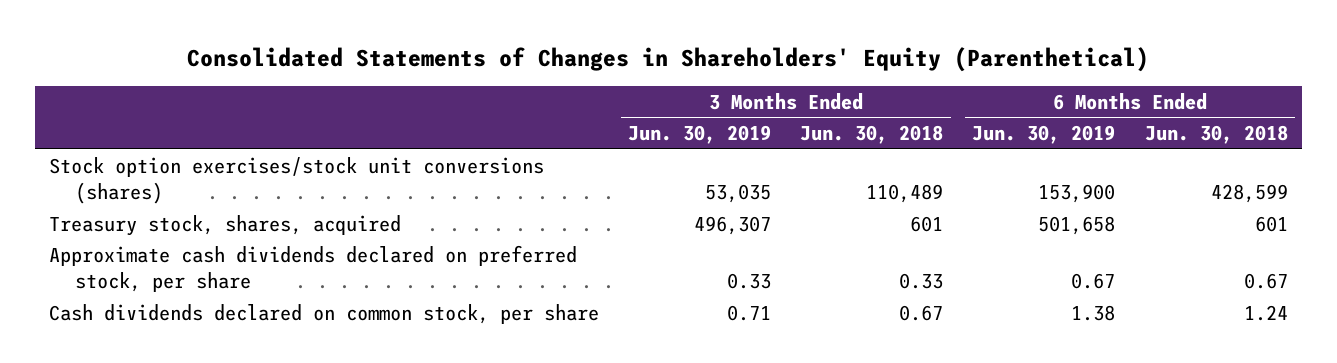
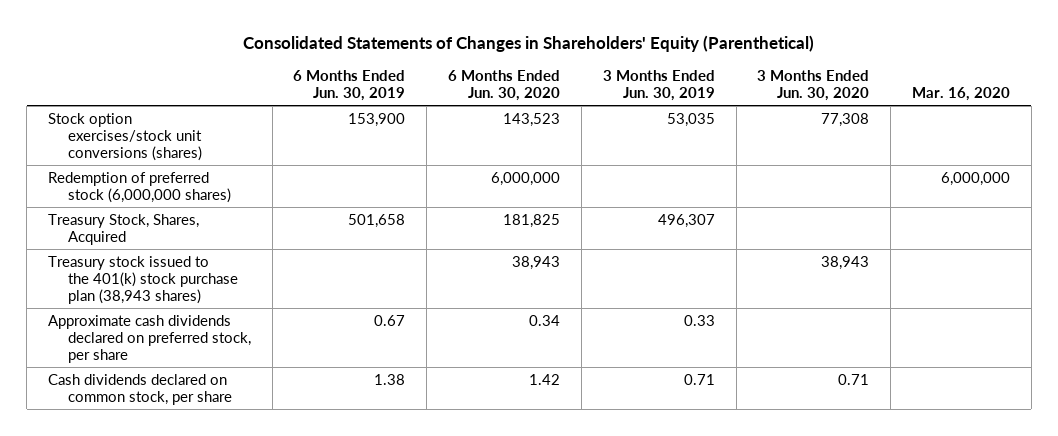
[800,125,944,145] Jun. 30, 2018 -> none
[1144,125,1288,145] Jun. 30, 2018 -> none
none -> [448,69,561,101] 6 Months Ended Jun. 30, 2020
none -> [757,69,870,101] 3 Months Ended Jun. 30, 2020
none -> [911,86,1010,101] Mar. 16, 2020
none -> [47,171,231,203] Redemption of preferred stock (6,000,000 shares)
[49,214,402,236] Treasury stock, shares, acquired -> [47,213,199,245] Treasury Stock, Shares, Acquired
none -> [47,255,238,304] Treasury stock issued to the 401(k) stock purchase plan (38,943 shares)

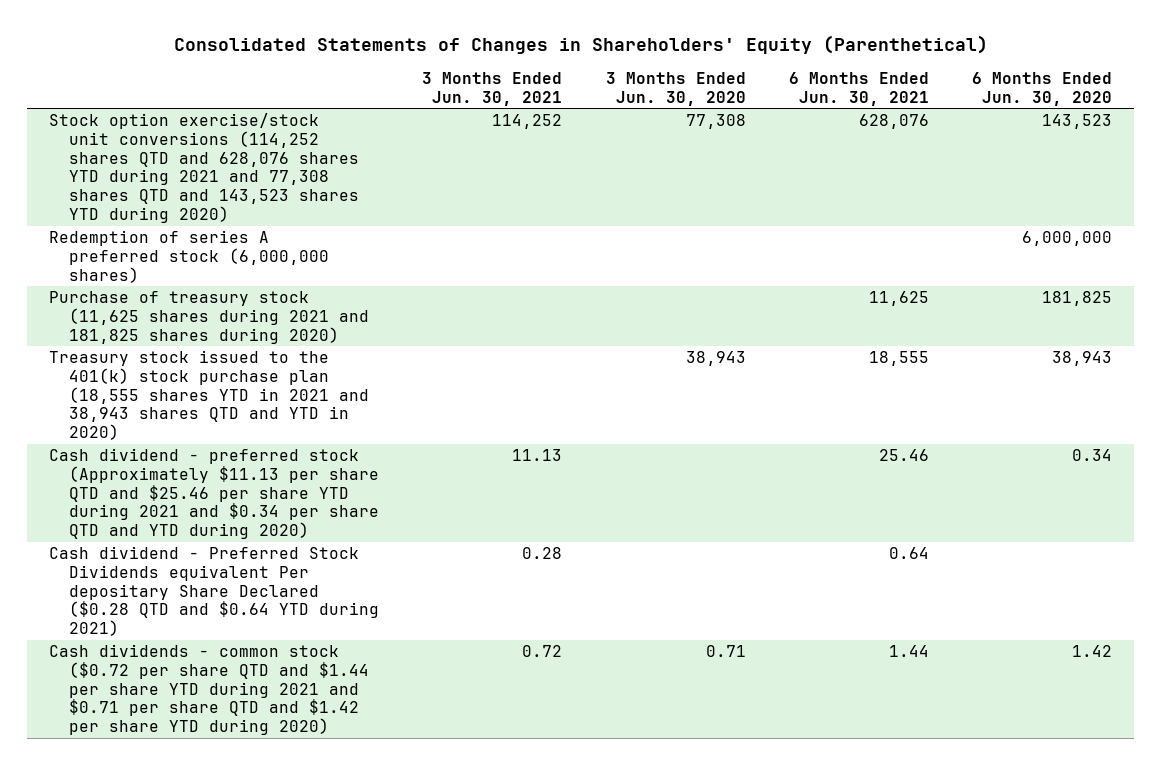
[293,69,406,101] 6 Months Ended Jun. 30, 2019 -> none
[602,69,715,101] 3 Months Ended Jun. 30, 2019 -> none
[911,86,1010,101] Mar. 16, 2020 -> none
none -> [422,71,563,106] 3 Months Ended Jun. 30, 2021
none -> [788,71,929,106] 6 Months Ended Jun. 30, 2021
[47,112,202,161] Stock option exercises/stock unit conversions (shares) -> [48,113,359,223] Stock option exercise/stock unit conversions (114,252 shares QTD and 628,076 shares YTD during 2021 and 77,308 shares QTD and 143,523 shares YTD during 2020)
[47,171,231,203] Redemption of preferred stock (6,000,000 shares) -> [48,230,329,283] Redemption of series A preferred stock (6,000,000 shares)
[47,213,199,245] Treasury Stock, Shares, Acquired -> [48,291,369,344] Purchase of treasury stock (11,625 shares during 2021 and 181,825 shares during 2020)
[47,255,238,304] Treasury stock issued to the 401(k) stock purchase plan (38,943 shares) -> [48,350,369,441] Treasury stock issued to the 401(k) stock purchase plan (18,555 shares YTD in 2021 and 38,943 shares QTD and YTD in 2020)
[47,314,251,363] Approximate cash dividends declared on preferred stock, per share -> [48,448,379,540] Cash dividend - preferred stock (Approximately $11.13 per share QTD and $25.46 per share YTD during 2021 and $0.34 per share QTD and YTD during 2020)
none -> [48,546,379,637] Cash dividend - Preferred Stock Dividends equivalent Per depositary Share Declared ($0.28 QTD and $0.64 YTD during 2021)
[47,373,232,405] Cash dividends declared on common stock, per share -> [48,644,369,736] Cash dividends - common stock ($0.72 per share QTD and $1.44 per share YTD during 2021 and $0.71 per share QTD and $1.42 per share YTD during 2020)

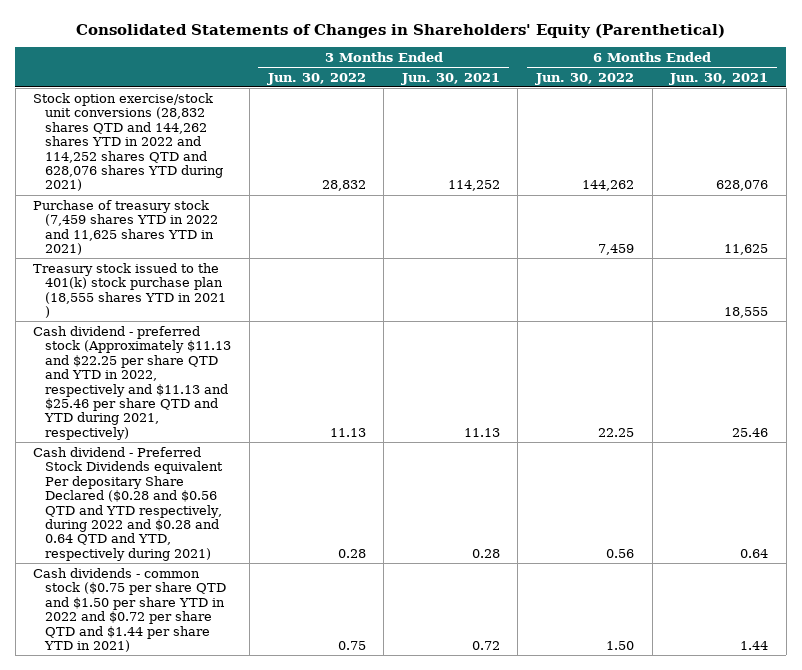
[605,71,746,106] 3 Months Ended Jun. 30, 2020 -> none
[972,71,1113,106] 6 Months Ended Jun. 30, 2020 -> none
none -> [266,72,366,85] Jun. 30, 2022
none -> [535,72,635,85] Jun. 30, 2022
[48,230,329,283] Redemption of series A preferred stock (6,000,000 shares) -> none
[48,113,359,223] Stock option exercise/stock unit conversions (114,252 shares QTD and 628,076 shares YTD during 2021 and 77,308 shares QTD and 143,523 shares YTD during 2020) -> [33,92,224,192] Stock option exercise/stock unit conversions (28,832 shares QTD and 144,262 shares YTD in 2022 and 114,252 shares QTD and 628,076 shares YTD during 2021)
[48,291,369,344] Purchase of treasury stock (11,625 shares during 2021 and 181,825 shares during 2020) -> [33,199,219,256] Purchase of treasury stock (7,459 shares YTD in 2022 and 11,625 shares YTD in 2021)
[48,350,369,441] Treasury stock issued to the 401(k) stock purchase plan (18,555 shares YTD in 2021 and 38,943 shares QTD and YTD in 2020) -> [33,262,227,319] Treasury stock issued to the 401(k) stock purchase plan (18,555 shares YTD in 2021 )
[48,448,379,540] Cash dividend - preferred stock (Approximately $11.13 per share QTD and $25.46 per share YTD during 2021 and $0.34 per share QTD and YTD during 2020) -> [33,325,232,440] Cash dividend - preferred stock (Approximately $11.13 and $22.25 per share QTD and YTD in 2022, respectively and $11.13 and $25.46 per share QTD and YTD during 2021, respectively)
[48,546,379,637] Cash dividend - Preferred Stock Dividends equivalent Per depositary Share Declared ($0.28 QTD and $0.64 YTD during 2021) -> [33,446,224,561] Cash dividend - Preferred Stock Dividends equivalent Per depositary Share Declared ($0.28 and $0.56 QTD and YTD respectively, during 2022 and $0.28 and 0.64 QTD and YTD, respectively during 2021)
[48,644,369,736] Cash dividends - common stock ($0.72 per share QTD and $1.44 per share YTD during 2021 and $0.71 per share QTD and $1.42 per share YTD during 2020) -> [33,567,227,652] Cash dividends - common stock ($0.75 per share QTD and $1.50 per share YTD in 2022 and $0.72 per share QTD and $1.44 per share YTD in 2021)

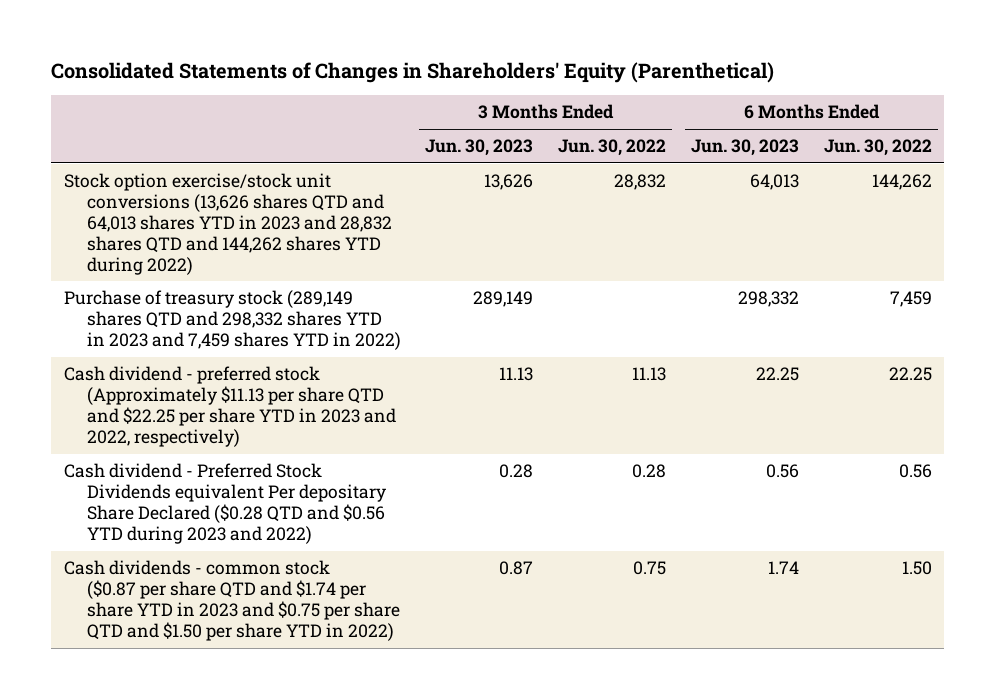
[400,72,500,85] Jun. 30, 2021 -> none
[669,72,769,85] Jun. 30, 2021 -> none
none -> [425,139,534,157] Jun. 30, 2023
none -> [691,139,800,157] Jun. 30, 2023
[33,262,227,319] Treasury stock issued to the 401(k) stock purchase plan (18,555 shares YTD in 2021 ) -> none
[33,92,224,192] Stock option exercise/stock unit conversions (28,832 shares QTD and 144,262 shares YTD in 2022 and 114,252 shares QTD and 628,076 shares YTD during 2021) -> [63,173,392,275] Stock option exercise/stock unit conversions (13,626 shares QTD and 64,013 shares YTD in 2023 and 28,832 shares QTD and 144,262 shares YTD during 2022)
[33,199,219,256] Purchase of treasury stock (7,459 shares YTD in 2022 and 11,625 shares YTD in 2021) -> [63,290,401,350] Purchase of treasury stock (289,149 shares QTD and 298,332 shares YTD in 2023 and 7,459 shares YTD in 2022)
[33,325,232,440] Cash dividend - preferred stock (Approximately $11.13 and $22.25 per share QTD and YTD in 2022, respectively and $11.13 and $25.46 per share QTD and YTD during 2021, respectively) -> [63,366,396,447] Cash dividend - preferred stock (Approximately $11.13 per share QTD and $22.25 per share YTD in 2023 and 2022, respectively)
[33,446,224,561] Cash dividend - Preferred Stock Dividends equivalent Per depositary Share Declared ($0.28 and $0.56 QTD and YTD respectively, during 2022 and $0.28 and 0.64 QTD and YTD, respectively during 2021) -> [63,463,386,544] Cash dividend - Preferred Stock Dividends equivalent Per depositary Share Declared ($0.28 QTD and $0.56 YTD during 2023 and 2022)
[33,567,227,652] Cash dividends - common stock ($0.75 per share QTD and $1.50 per share YTD in 2022 and $0.72 per share QTD and $1.44 per share YTD in 2021) -> [63,560,400,641] Cash dividends - common stock ($0.87 per share QTD and $1.74 per share YTD in 2023 and $0.75 per share QTD and $1.50 per share YTD in 2022)

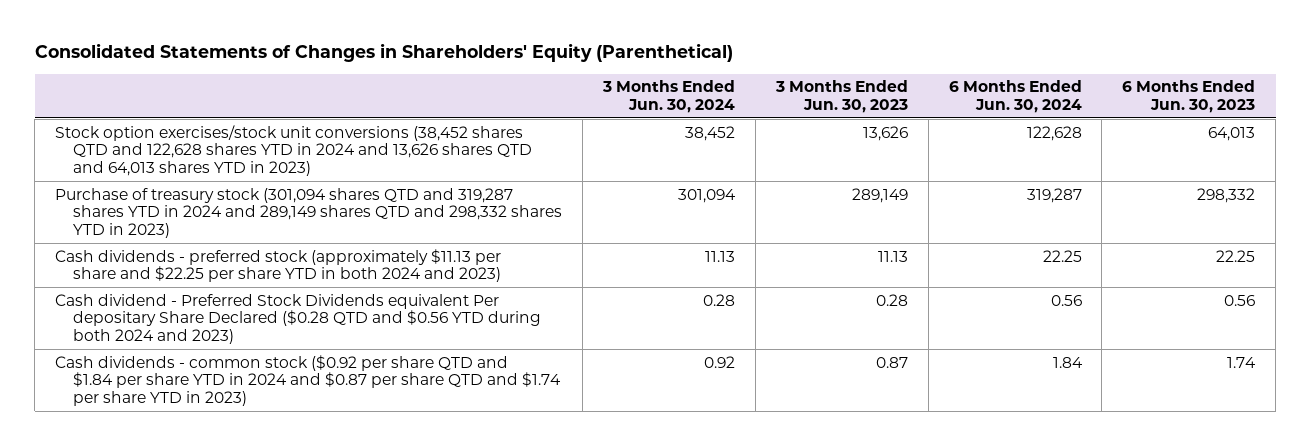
[558,139,667,157] Jun. 30, 2022 -> none
[823,139,932,157] Jun. 30, 2022 -> none
none -> [602,80,736,113] 3 Months Ended Jun. 30, 2024
none -> [948,80,1082,113] 6 Months Ended Jun. 30, 2024
[63,173,392,275] Stock option exercise/stock unit conversions (13,626 shares QTD and 64,013 shares YTD in 2023 and 28,832 shares QTD and 144,262 shares YTD during 2022) -> [55,124,533,176] Stock option exercises/stock unit conversions (38,452 shares QTD and 122,628 shares YTD in 2024 and 13,626 shares QTD and 64,013 shares YTD in 2023)
[63,290,401,350] Purchase of treasury stock (289,149 shares QTD and 298,332 shares YTD in 2023 and 7,459 shares YTD in 2022) -> [55,187,563,238] Purchase of treasury stock (301,094 shares QTD and 319,287 shares YTD in 2024 and 289,149 shares QTD and 298,332 shares YTD in 2023)
[63,366,396,447] Cash dividend - preferred stock (Approximately $11.13 per share QTD and $22.25 per share YTD in 2023 and 2022, respectively) -> [55,248,502,283] Cash dividends - preferred stock (approximately $11.13 per share and $22.25 per share YTD in both 2024 and 2023)
[63,463,386,544] Cash dividend - Preferred Stock Dividends equivalent Per depositary Share Declared ($0.28 QTD and $0.56 YTD during 2023 and 2022) -> [55,293,542,344] Cash dividend - Preferred Stock Dividends equivalent Per depositary Share Declared ($0.28 QTD and $0.56 YTD during both 2024 and 2023)
[63,560,400,641] Cash dividends - common stock ($0.87 per share QTD and $1.74 per share YTD in 2023 and $0.75 per share QTD and $1.50 per share YTD in 2022) -> [55,354,562,406] Cash dividends - common stock ($0.92 per share QTD and $1.84 per share YTD in 2024 and $0.87 per share QTD and $1.74 per share YTD in 2023)

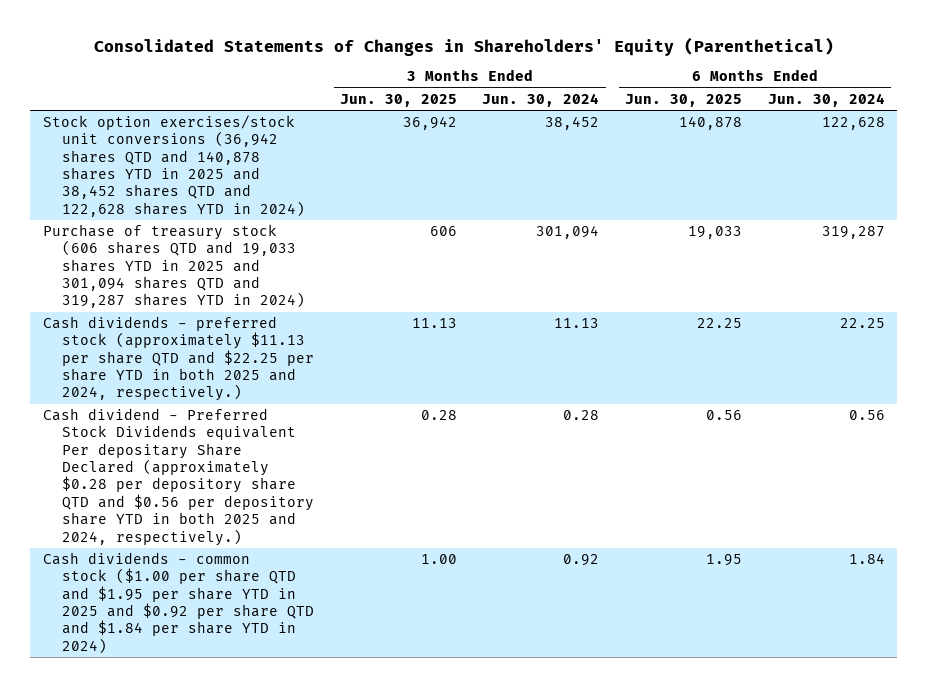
[774,80,908,113] 3 Months Ended Jun. 30, 2023 -> none
[1122,80,1256,113] 6 Months Ended Jun. 30, 2023 -> none
none -> [339,93,457,107] Jun. 30, 2025
none -> [624,93,742,107] Jun. 30, 2025
[55,124,533,176] Stock option exercises/stock unit conversions (38,452 shares QTD and 122,628 shares YTD in 2024 and 13,626 shares QTD and 64,013 shares YTD in 2023) -> [42,115,306,217] Stock option exercises/stock unit conversions (36,942 shares QTD and 140,878 shares YTD in 2025 and 38,452 shares QTD and 122,628 shares YTD in 2024)
[55,187,563,238] Purchase of treasury stock (301,094 shares QTD and 319,287 shares YTD in 2024 and 289,149 shares QTD and 298,332 shares YTD in 2023) -> [42,224,306,309] Purchase of treasury stock (606 shares QTD and 19,033 shares YTD in 2025 and 301,094 shares QTD and 319,287 shares YTD in 2024)
[55,248,502,283] Cash dividends - preferred stock (approximately $11.13 per share and $22.25 per share YTD in both 2024 and 2023) -> [42,316,315,402] Cash dividends - preferred stock (approximately $11.13 per share QTD and $22.25 per share YTD in both 2025 and 2024, respectively.)
[55,293,542,344] Cash dividend - Preferred Stock Dividends equivalent Per depositary Share Declared ($0.28 QTD and $0.56 YTD during both 2024 and 2023) -> [42,408,315,546] Cash dividend - Preferred Stock Dividends equivalent Per depositary Share Declared (approximately $0.28 per depository share QTD and $0.56 per depository share YTD in both 2025 and 2024, respectively.)
[55,354,562,406] Cash dividends - common stock ($0.92 per share QTD and $1.84 per share YTD in 2024 and $0.87 per share QTD and $1.74 per share YTD in 2023) -> [42,552,315,654] Cash dividends - common stock ($1.00 per share QTD and $1.95 per share YTD in 2025 and $0.92 per share QTD and $1.84 per share YTD in 2024)

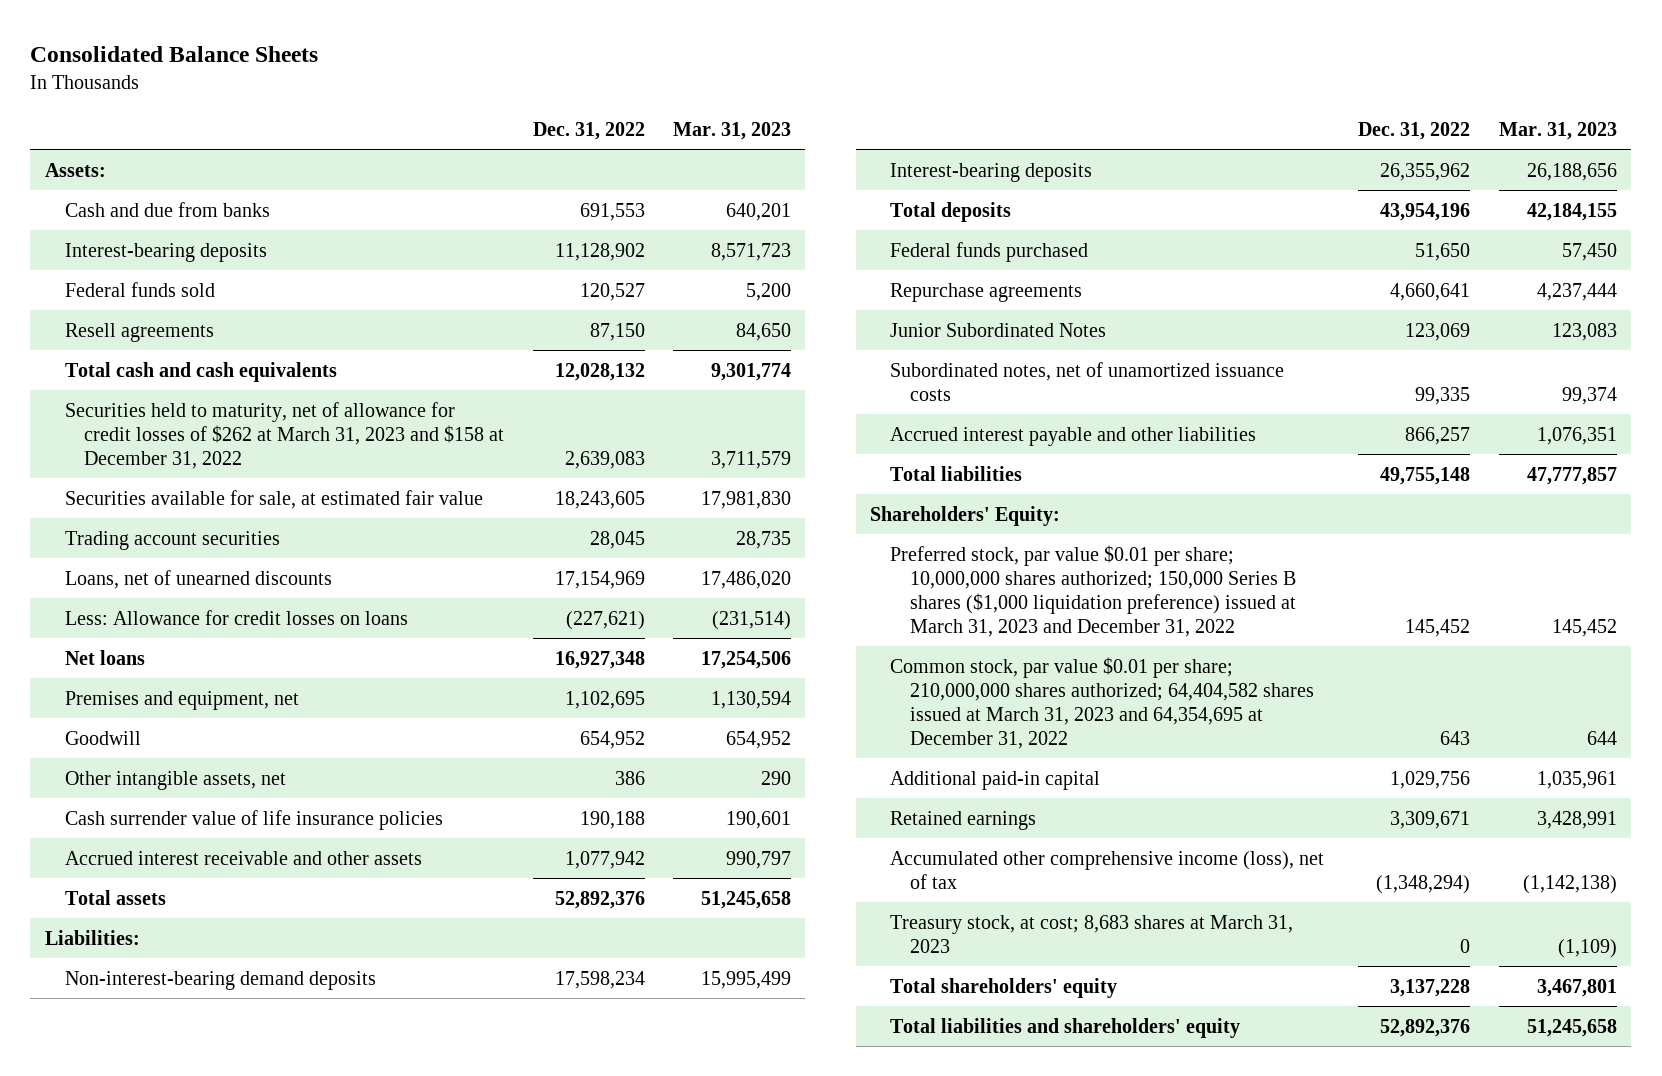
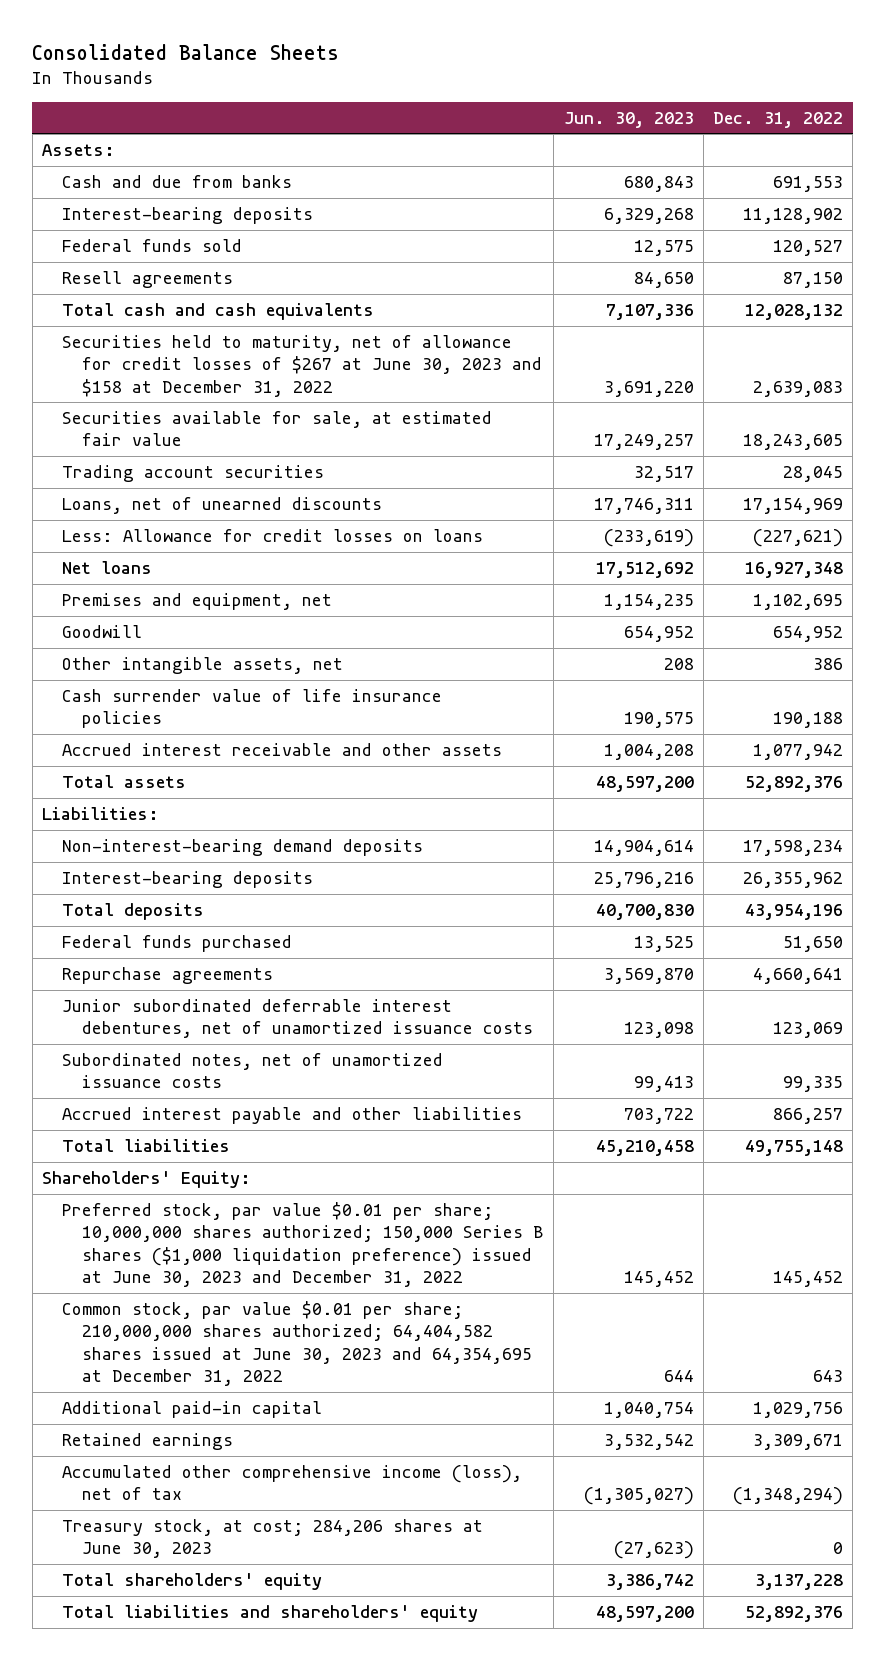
[673,121,792,140] Mar. 31, 2023 -> none
none -> [563,111,694,128] Jun. 30, 2023
[64,401,505,469] Securities held to maturity, net of allowance for credit losses of $262 at March 31, 2023 and $158 at December 31, 2022 -> [62,334,542,397] Securities held to maturity, net of allowance for credit losses of $267 at June 30, 2023 and $158 at December 31, 2022
[890,322,1107,337] Junior Subordinated Notes -> [62,998,533,1039] Junior subordinated deferrable interest debentures, net of unamortized issuance costs
[890,544,1297,637] Preferred stock, par value $0.01 per share; 10,000,000 shares authorized; 150,000 Series B shares ($1,000 liquidation preference) issued at March 31, 2023 and December 31, 2022 -> [62,1201,544,1287] Preferred stock, par value $0.01 per share; 10,000,000 shares authorized; 150,000 Series B shares ($1,000 liquidation preference) issued at June 30, 2023 and December 31, 2022
[890,656,1315,749] Common stock, par value $0.01 per share; 210,000,000 shares authorized; 64,404,582 shares issued at March 31, 2023 and 64,354,695 at December 31, 2022 -> [62,1300,532,1386] Common stock, par value $0.01 per share; 210,000,000 shares authorized; 64,404,582 shares issued at June 30, 2023 and 64,354,695 at December 31, 2022
[890,914,1294,953] Treasury stock, at cost; 8,683 shares at March 31, 2023 -> [62,1518,484,1559] Treasury stock, at cost; 284,206 shares at June 30, 2023

